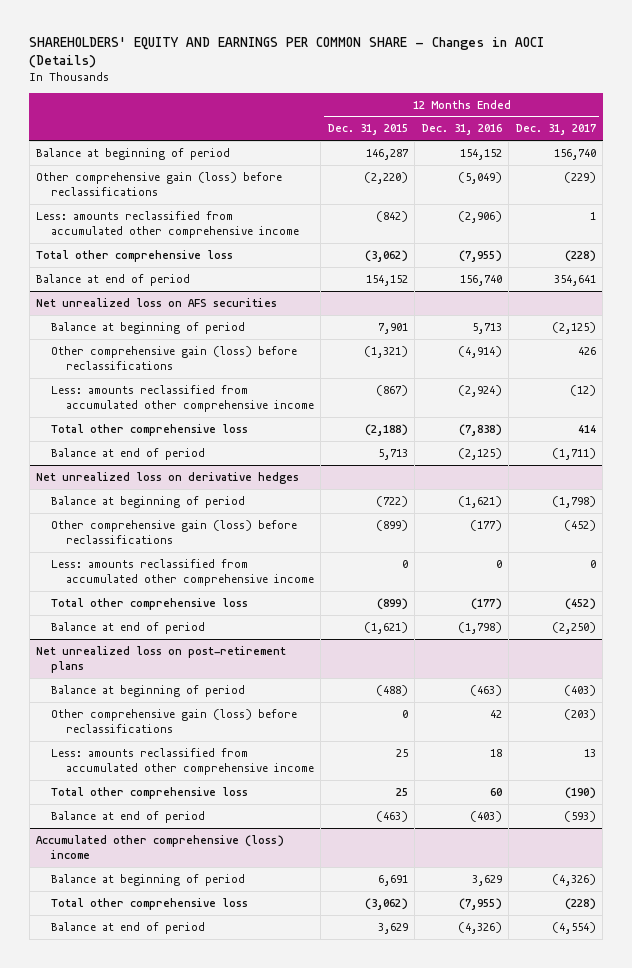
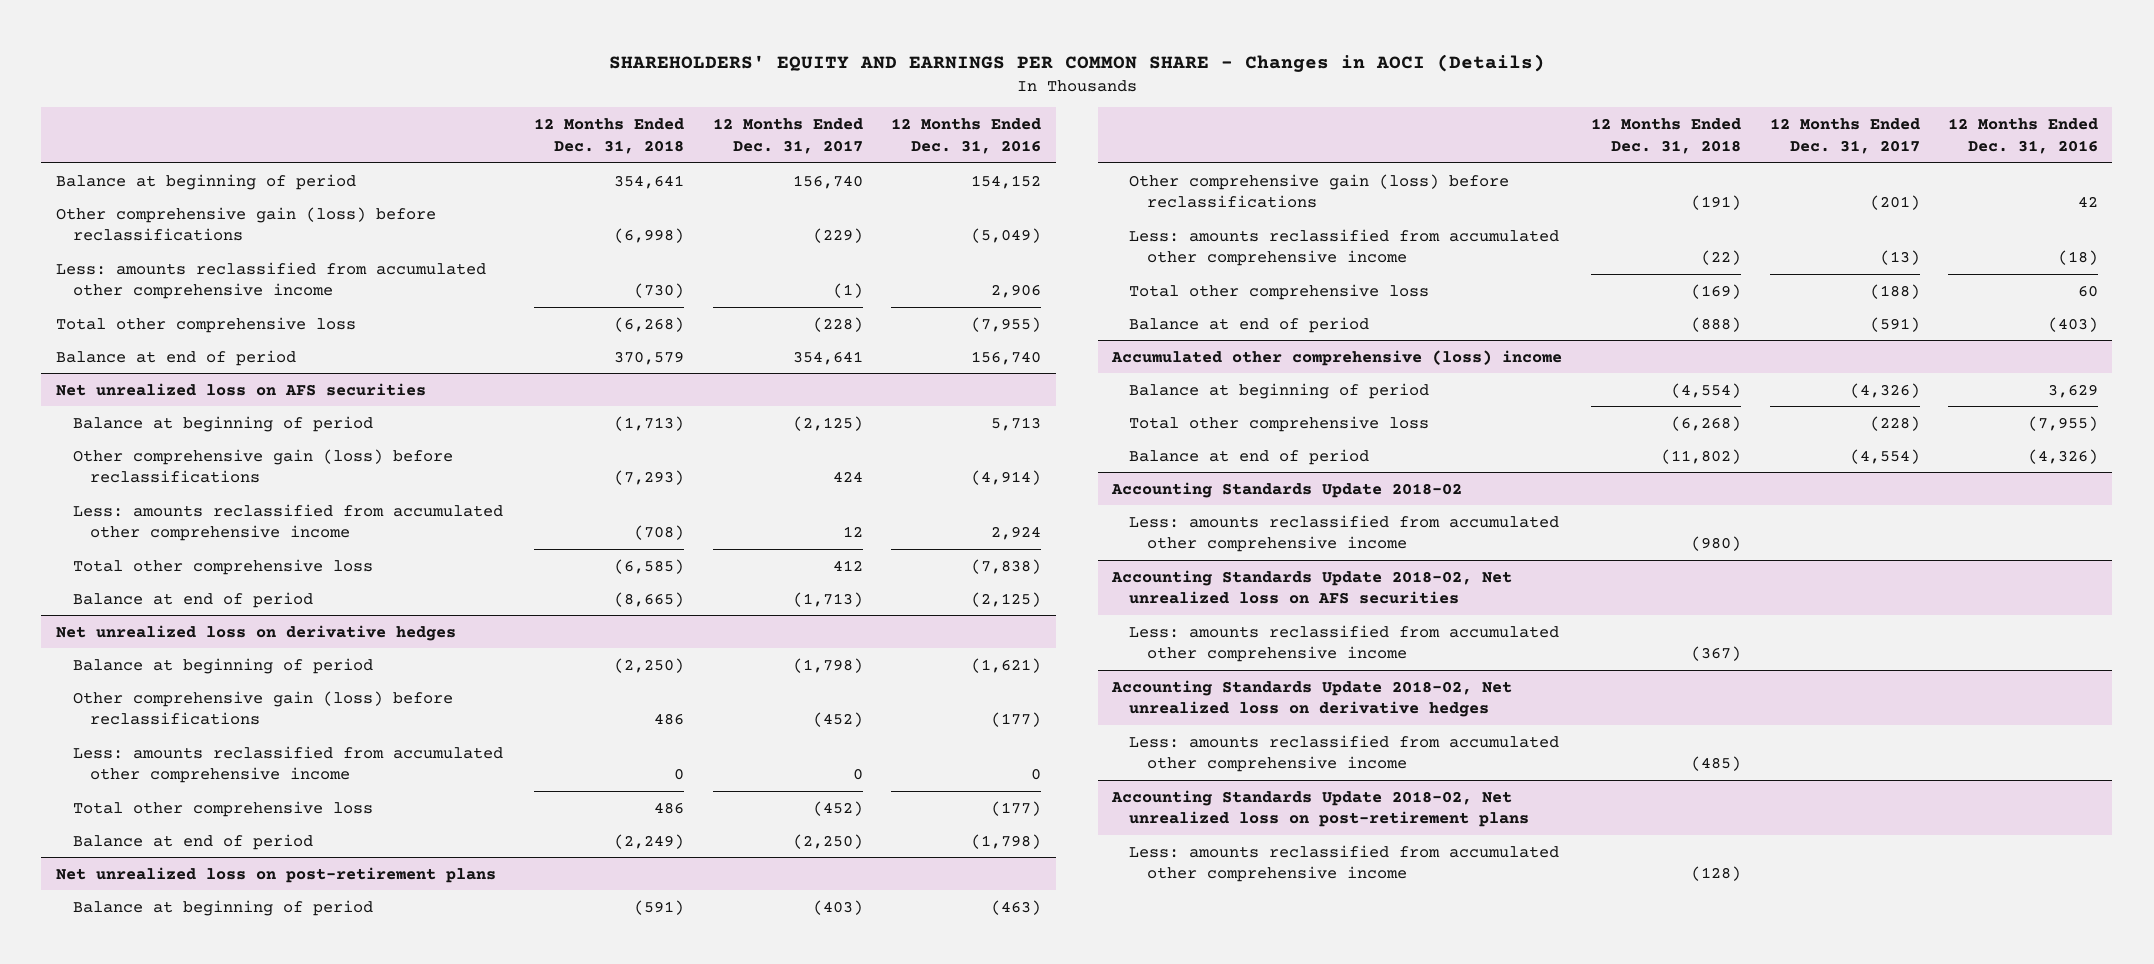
[327,124,408,136] Dec. 31, 2015 -> none
none -> [534,118,685,154] 12 Months Ended Dec. 31, 2018
[457,210,502,223] (2,906) -> [991,284,1042,299] 2,906
[589,211,596,220] 1 -> [832,283,863,299] (1)
[577,346,596,355] 426 -> [832,471,863,483] 424
[457,384,502,397] (2,924) -> [991,526,1042,541] 2,924
[569,384,596,396] (12) -> [842,526,863,538] 12
[577,424,596,433] 414 -> [832,559,863,571] 412
[551,447,596,460] (1,711) -> [792,591,863,607] (1,713)
[563,708,596,720] (203) -> [1869,195,1920,211] (201)
[489,748,502,757] 18 -> [2058,250,2099,266] (18)
[583,748,596,757] 13 -> [1879,250,1920,266] (13)
[564,786,596,799] (190) -> [1869,283,1920,299] (188)
[563,810,596,822] (593) -> [1869,316,1920,332] (591)
none -> [1111,481,1463,498] Accounting Standards Update 2018-02
none -> [1129,514,1560,553] Less: amounts reclassified from accumulated other comprehensive income
none -> [1111,569,1513,605] Accounting Standards Update 2018-02, Net unrealized loss on AFS securities
none -> [1129,624,1560,663] Less: amounts reclassified from accumulated other comprehensive income
none -> [1111,679,1513,718] Accounting Standards Update 2018-02, Net unrealized loss on derivative hedges
none -> [1129,734,1560,773] Less: amounts reclassified from accumulated other comprehensive income
none -> [1111,789,1530,828] Accounting Standards Update 2018-02, Net unrealized loss on post-retirement plans
none -> [1129,844,1560,883] Less: amounts reclassified from accumulated other comprehensive income

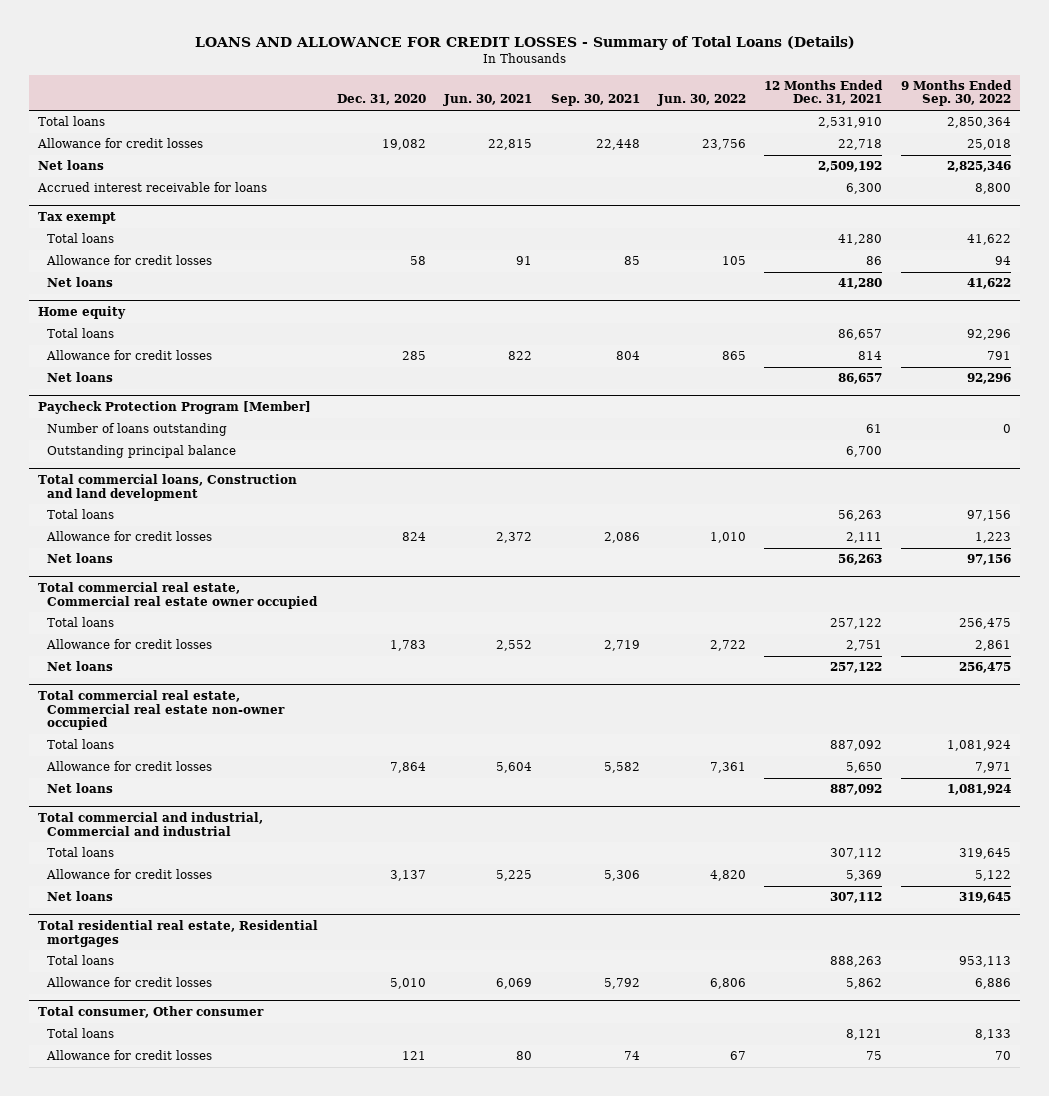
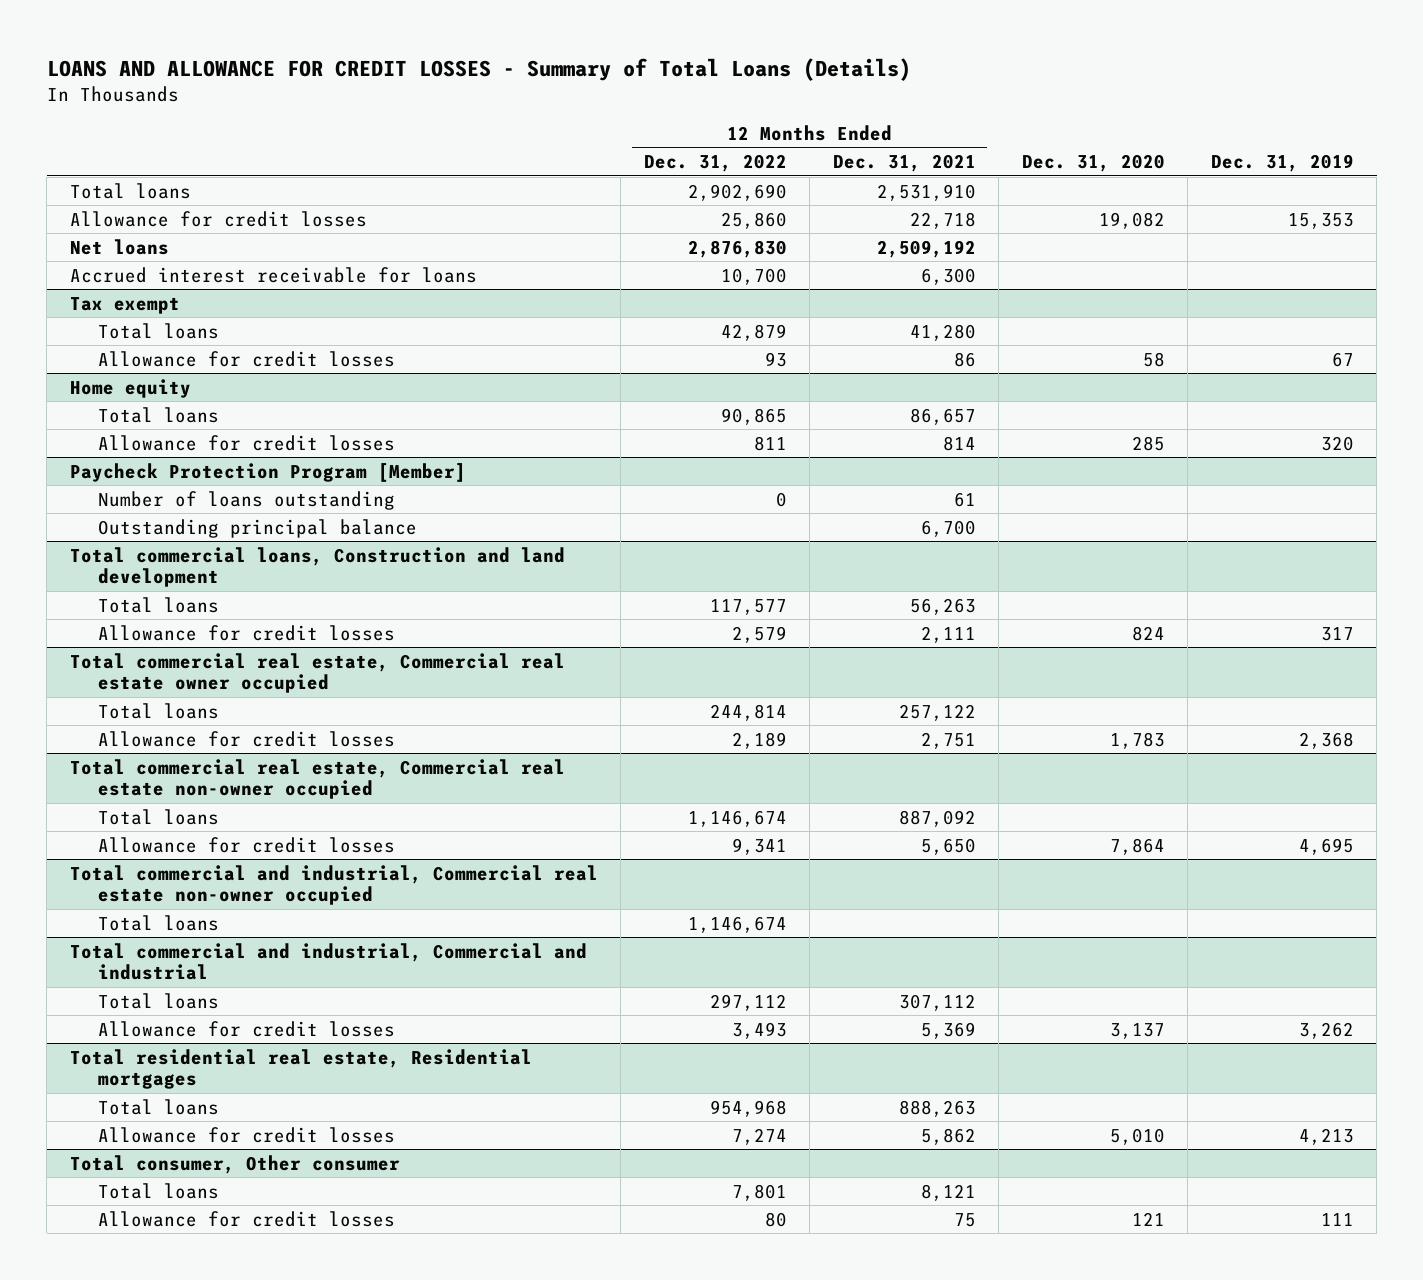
[443,94,533,107] Jun. 30, 2021 -> none
[550,94,640,107] Sep. 30, 2021 -> none
[656,94,746,107] Jun. 30, 2022 -> none
[900,79,1012,107] 9 Months Ended Sep. 30, 2022 -> none
none -> [643,154,787,173] Dec. 31, 2022
none -> [1210,154,1354,173] Dec. 31, 2019
[47,277,114,288] Net loans -> none
[47,372,114,383] Net loans -> none
[47,553,114,564] Net loans -> none
[47,661,114,672] Net loans -> none
[47,783,114,794] Net loans -> none
none -> [69,864,598,906] Total commercial and industrial, Commercial real estate non-owner occupied
none -> [97,914,219,931] Total loans
[47,891,114,902] Net loans -> none

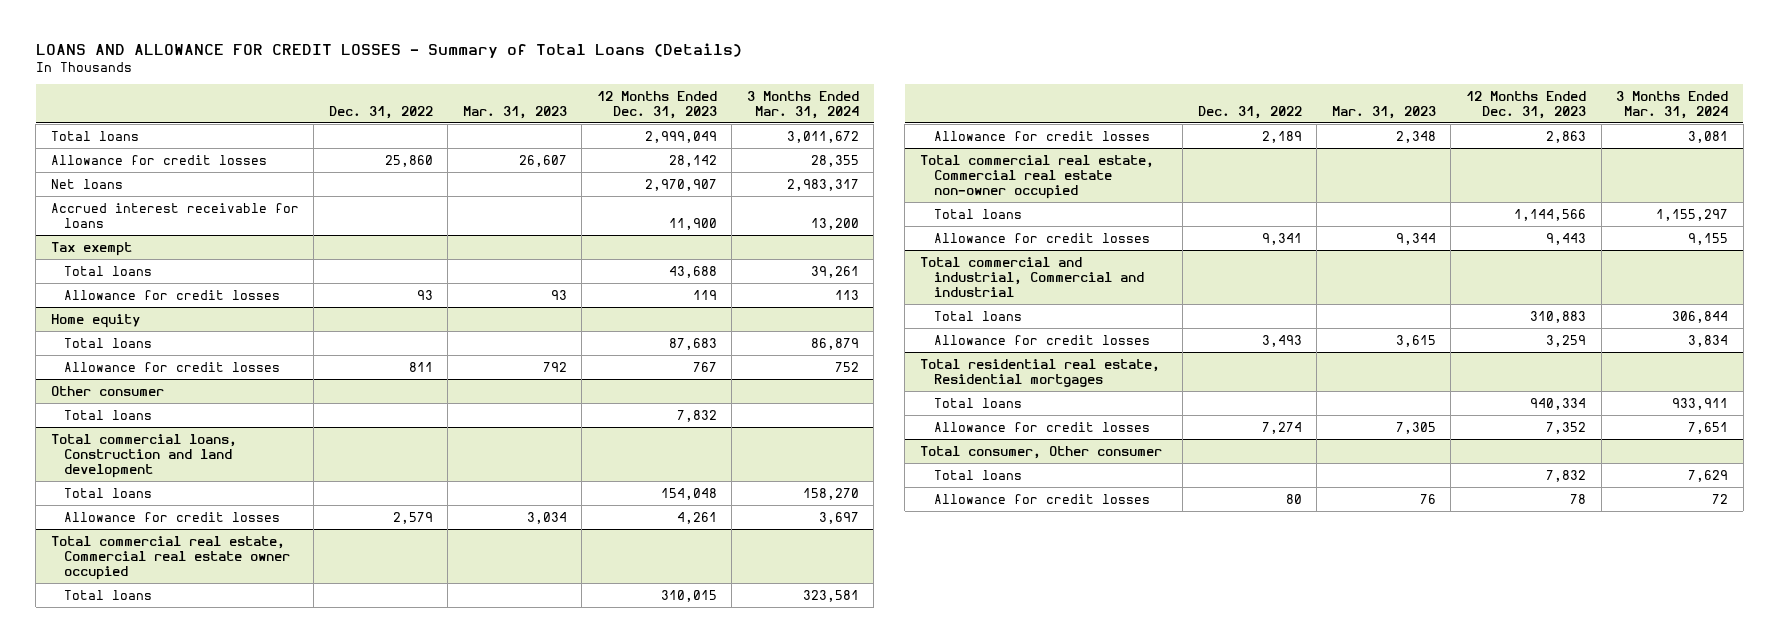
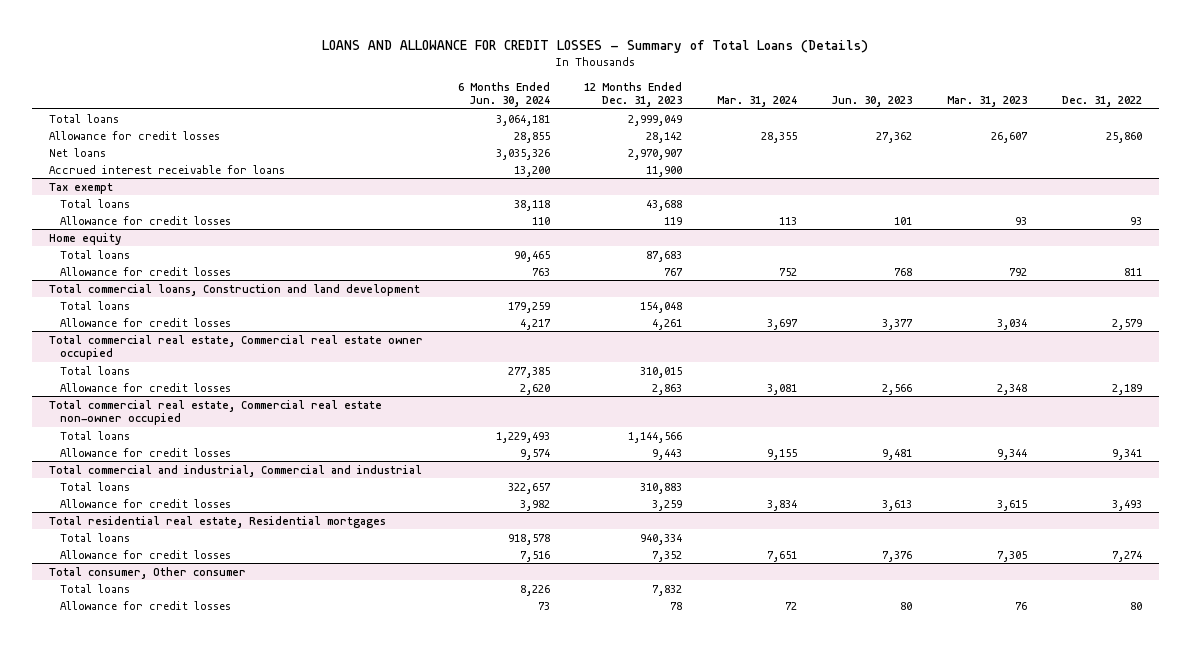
[746,90,859,119] 3 Months Ended Mar. 31, 2024 -> none
none -> [457,81,550,108] 6 Months Ended Jun. 30, 2024
none -> [716,96,797,108] Mar. 31, 2024
none -> [831,96,913,108] Jun. 30, 2023
[50,385,164,396] Other consumer -> none
[64,409,153,420] Total loans -> none

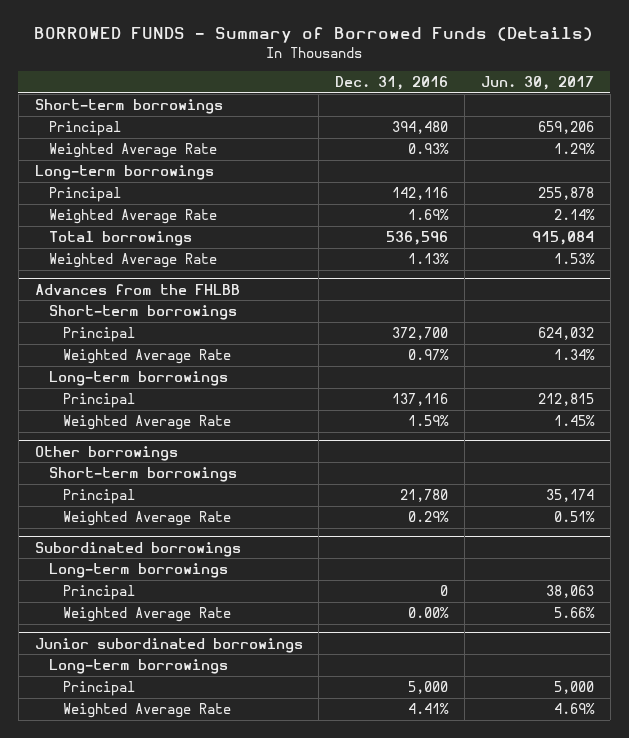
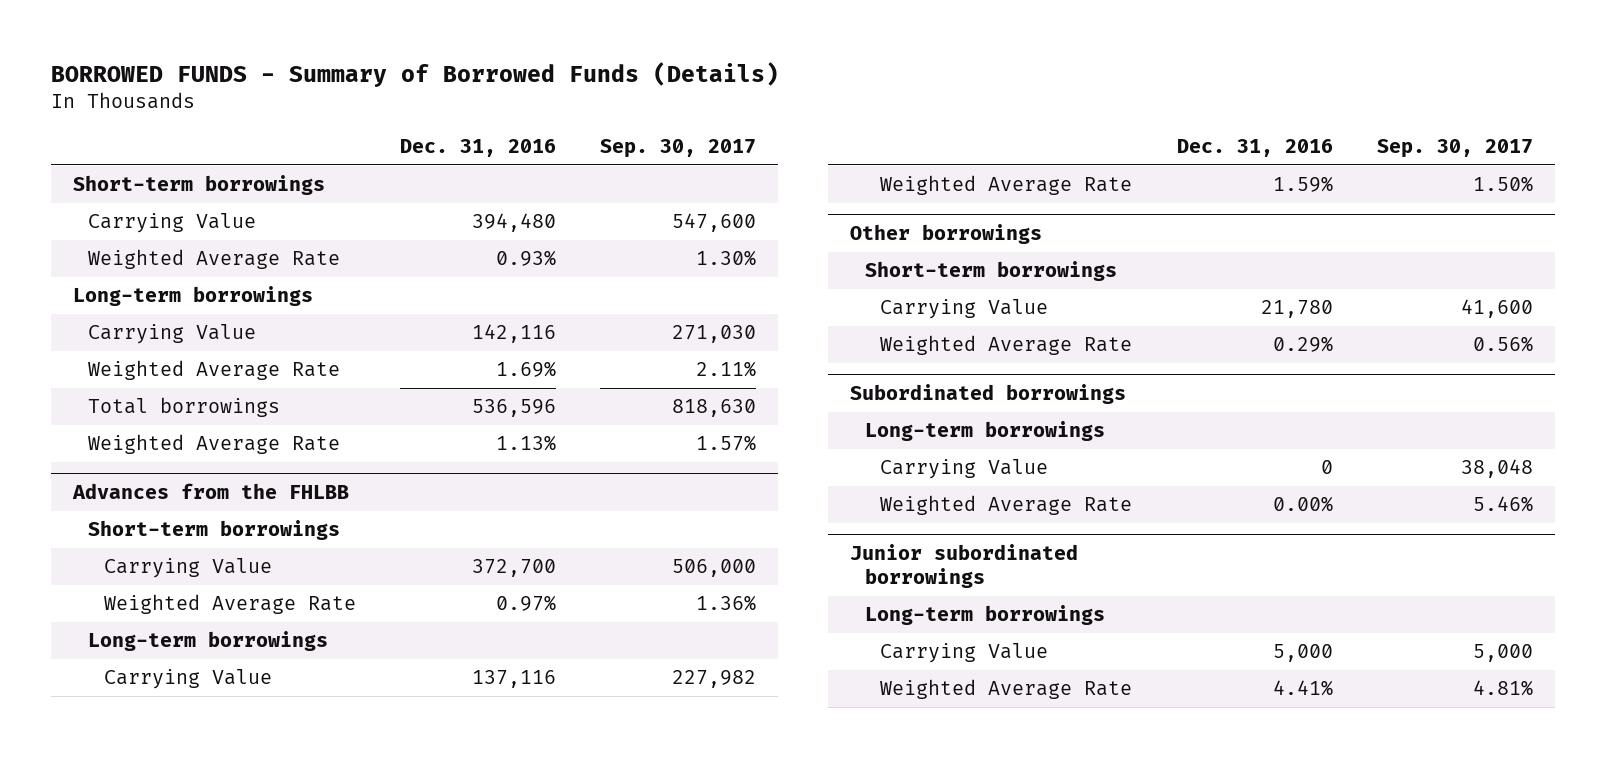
[480,76,594,91] Jun. 30, 2017 -> none
none -> [600,139,757,159] Sep. 30, 2017
[48,121,121,137] Principal -> [88,213,257,234] Carrying Value
[48,187,121,203] Principal -> [88,324,257,345] Carrying Value
[62,327,135,343] Principal -> [103,558,272,579] Carrying Value
[62,393,135,409] Principal -> [103,669,272,690] Carrying Value
[62,489,135,505] Principal -> [880,299,1049,320] Carrying Value
[62,585,135,601] Principal -> [880,459,1049,480] Carrying Value
[62,681,135,697] Principal -> [880,643,1049,664] Carrying Value

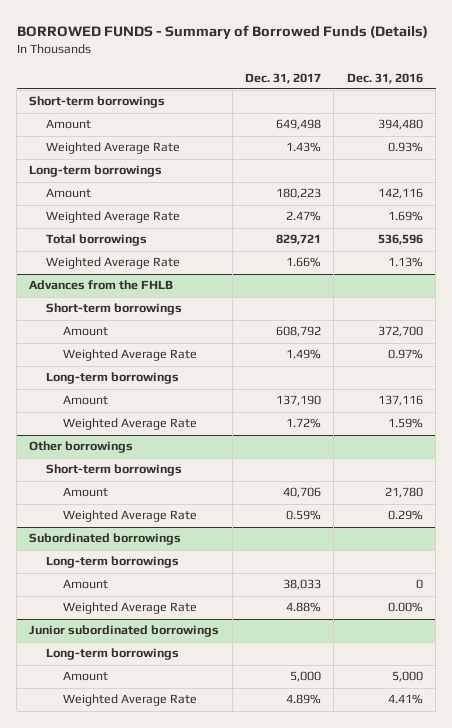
[600,139,757,159] Sep. 30, 2017 -> none
none -> [245,72,322,84] Dec. 31, 2017
[88,213,257,234] Carrying Value -> [46,119,92,130] Amount
[88,324,257,345] Carrying Value -> [46,188,92,199] Amount
[72,483,350,500] Advances from the FHLBB -> [29,280,174,291] Advances from the FHLB
[103,558,272,579] Carrying Value -> [63,326,109,337] Amount
[103,669,272,690] Carrying Value -> [63,395,109,406] Amount
[880,299,1049,320] Carrying Value -> [63,487,109,498] Amount
[880,459,1049,480] Carrying Value -> [63,579,109,590] Amount
[880,643,1049,664] Carrying Value -> [63,671,109,682] Amount

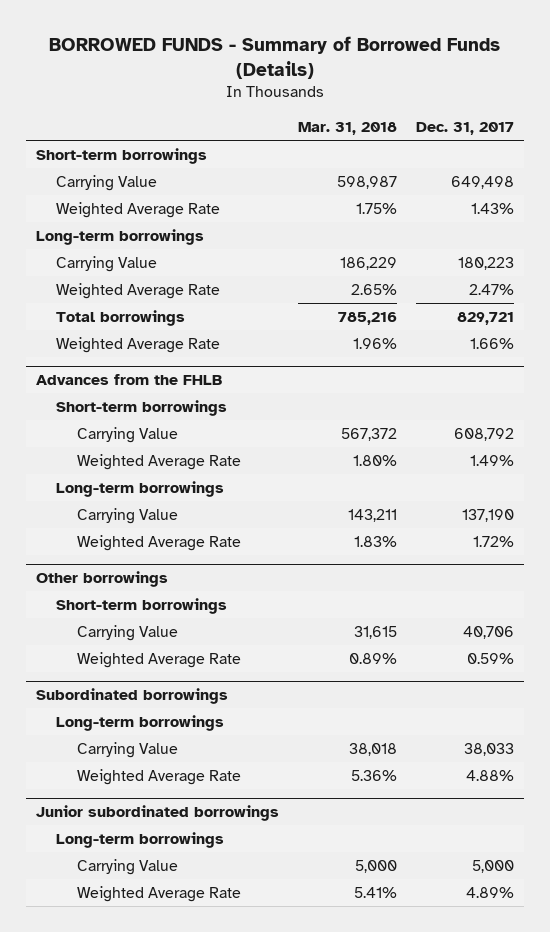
[346,72,423,84] Dec. 31, 2016 -> none
none -> [297,121,397,135] Mar. 31, 2018
[46,119,92,130] Amount -> [56,174,158,191] Carrying Value
[46,188,92,199] Amount -> [56,255,158,272] Carrying Value
[63,326,109,337] Amount -> [76,426,178,443] Carrying Value
[63,395,109,406] Amount -> [76,507,178,524] Carrying Value
[63,487,109,498] Amount -> [76,624,178,641] Carrying Value
[63,579,109,590] Amount -> [76,741,178,758] Carrying Value
[63,671,109,682] Amount -> [76,858,178,875] Carrying Value

